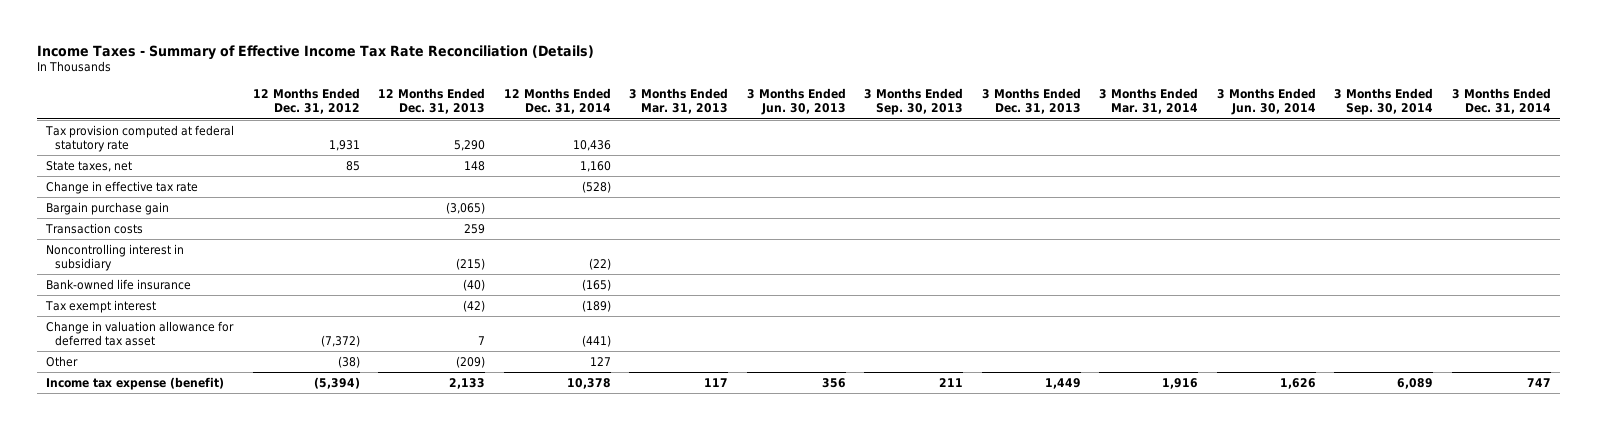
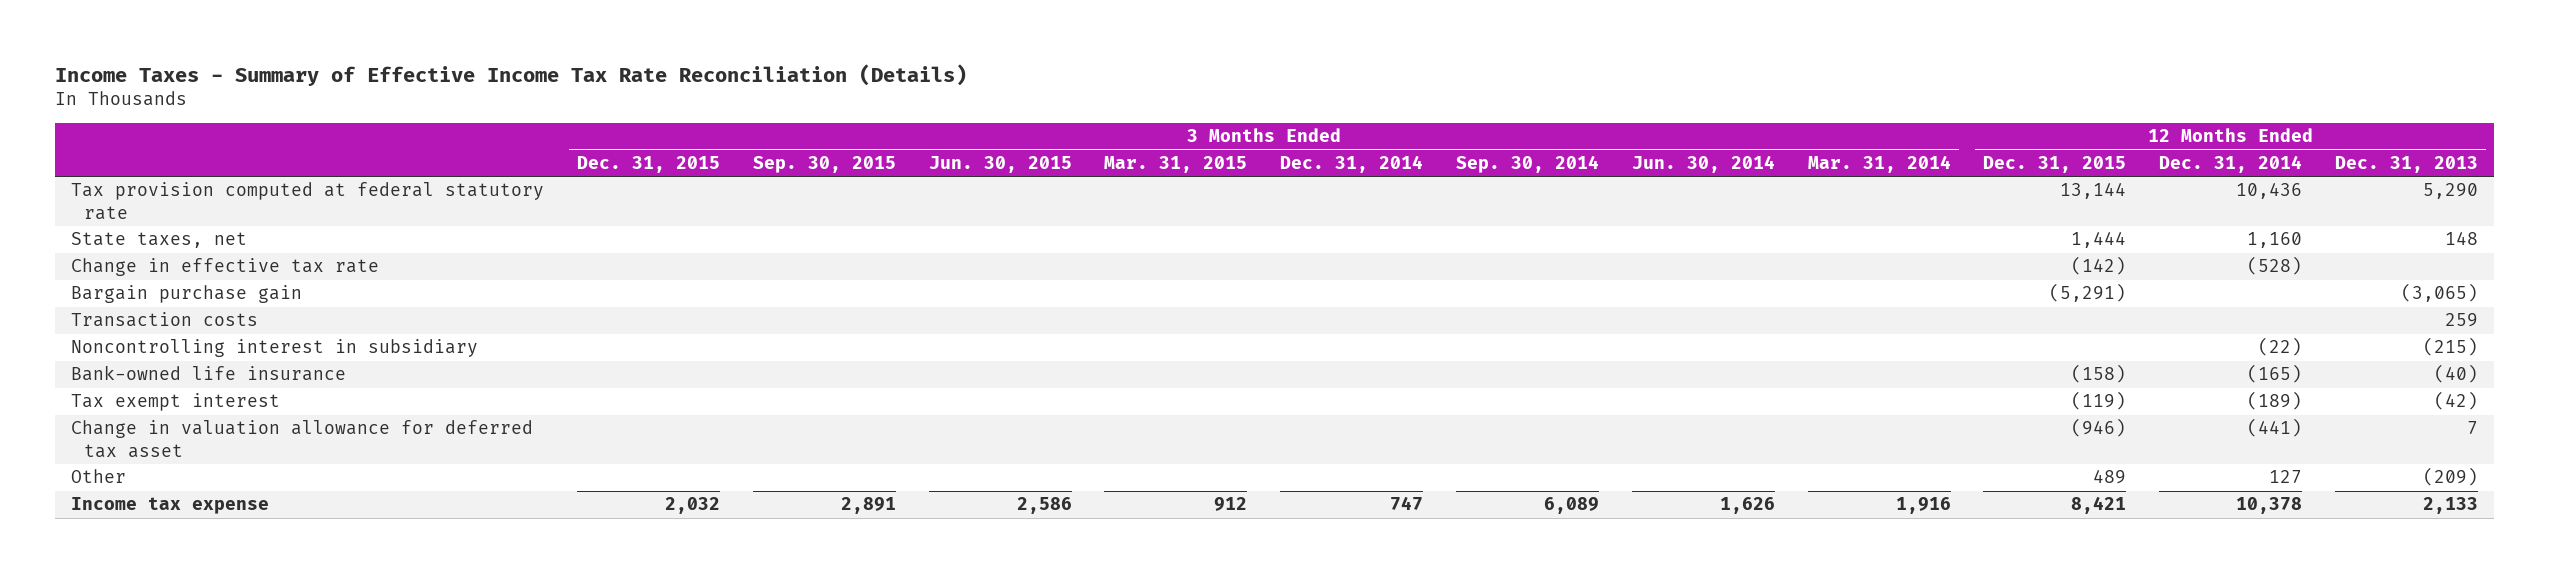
[252,88,360,115] 12 Months Ended Dec. 31, 2012 -> none
[629,88,729,115] 3 Months Ended Mar. 31, 2013 -> none
[746,88,846,116] 3 Months Ended Jun. 30, 2013 -> none
[864,88,964,116] 3 Months Ended Sep. 30, 2013 -> none
[981,88,1081,115] 3 Months Ended Dec. 31, 2013 -> none
none -> [576,155,720,173] Dec. 31, 2015
none -> [752,155,896,173] Sep. 30, 2015
none -> [928,155,1072,173] Jun. 30, 2015
none -> [1104,155,1248,173] Mar. 31, 2015
none -> [1983,155,2127,173] Dec. 31, 2015
[46,376,225,390] Income tax expense (benefit) -> [71,497,270,515] Income tax expense

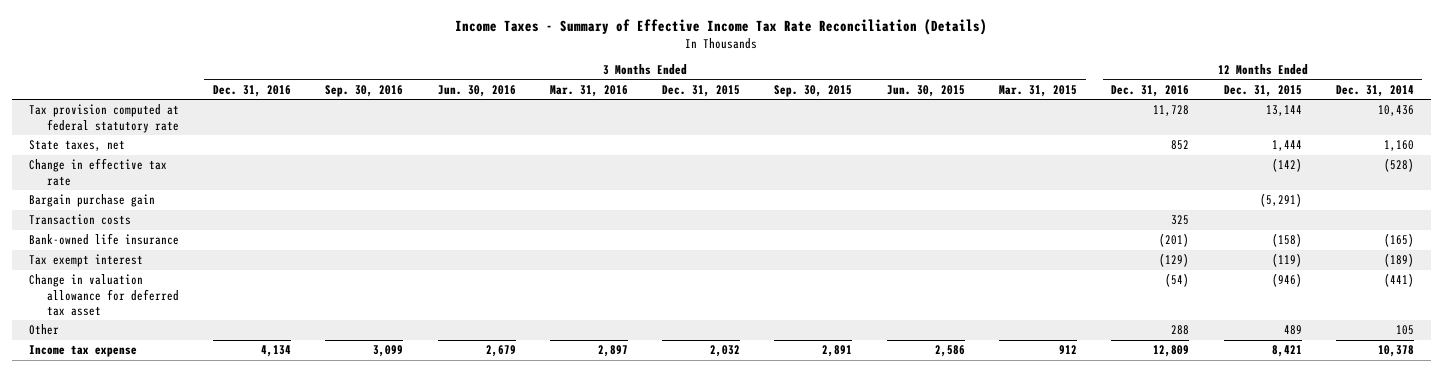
[1280,154,1424,173] Dec. 31, 2014 -> none
[1455,154,1599,173] Sep. 30, 2014 -> none
[1631,154,1775,173] Jun. 30, 2014 -> none
[1807,154,1951,173] Mar. 31, 2014 -> none
[2335,155,2479,173] Dec. 31, 2013 -> none
none -> [212,84,291,97] Dec. 31, 2016
none -> [325,84,404,97] Sep. 30, 2016
none -> [437,84,516,97] Jun. 30, 2016
none -> [549,84,628,97] Mar. 31, 2016
none -> [1111,84,1190,97] Dec. 31, 2016
[71,339,479,358] Noncontrolling interest in subsidiary -> none
[2269,470,2303,484] 127 -> [1395,325,1414,336] 105

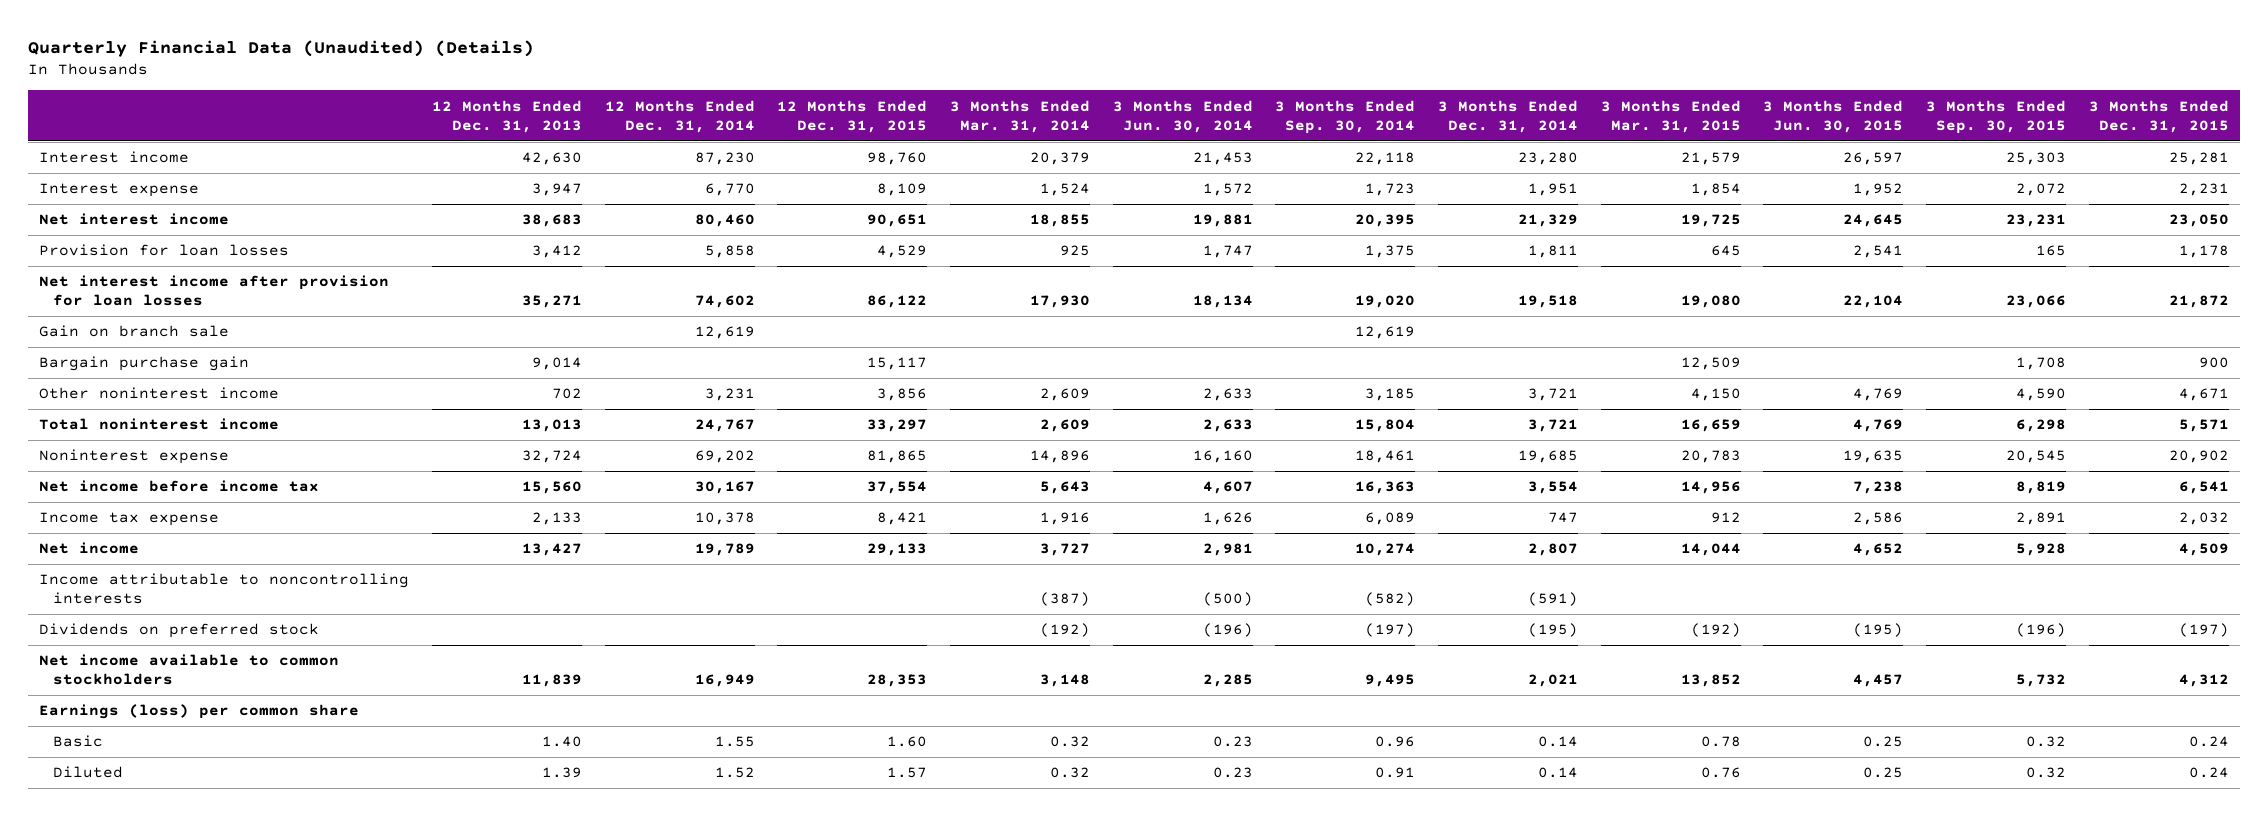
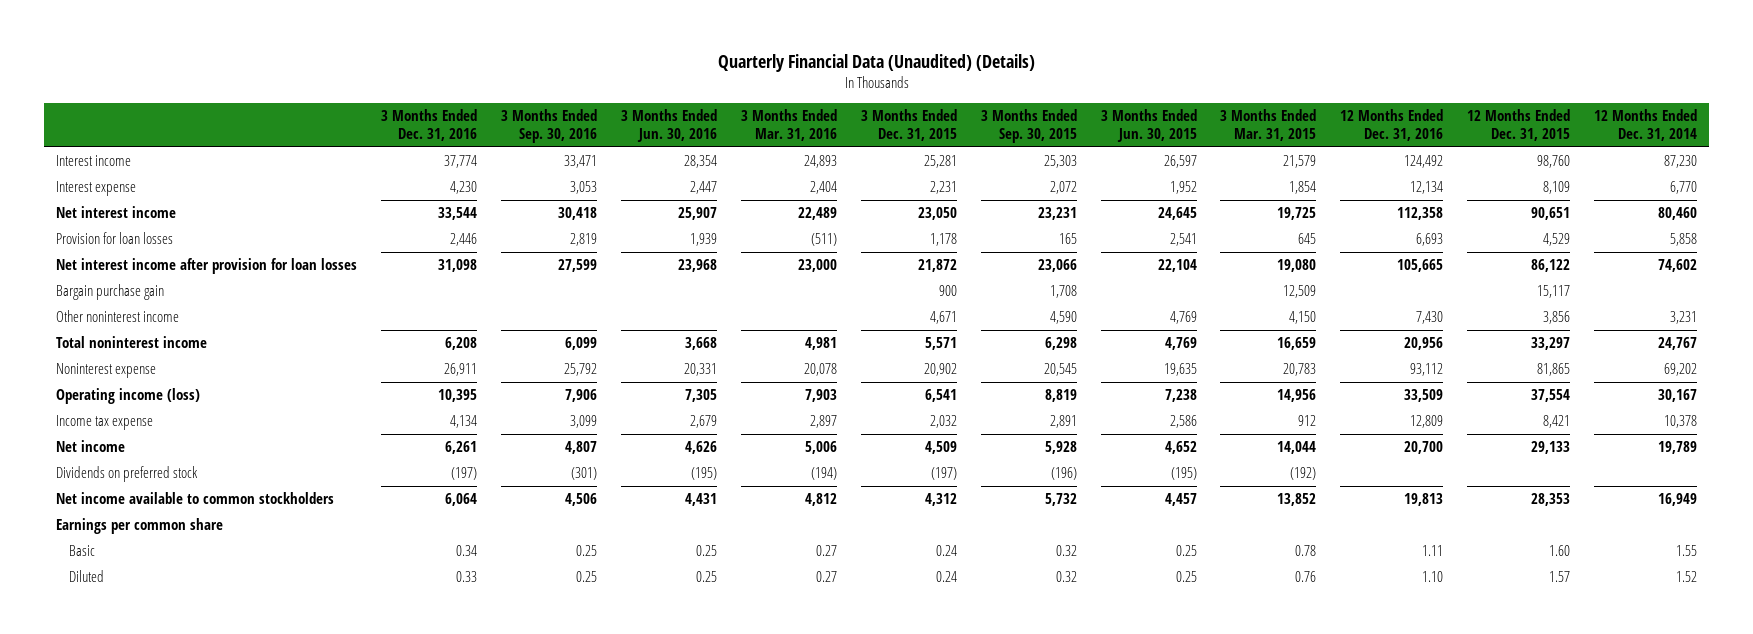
[432,99,583,133] 12 Months Ended Dec. 31, 2013 -> none
[949,99,1090,133] 3 Months Ended Mar. 31, 2014 -> none
[1112,99,1253,133] 3 Months Ended Jun. 30, 2014 -> none
[1275,99,1416,134] 3 Months Ended Sep. 30, 2014 -> none
[1437,99,1578,133] 3 Months Ended Dec. 31, 2014 -> none
none -> [381,109,478,141] 3 Months Ended Dec. 31, 2016
none -> [501,109,598,143] 3 Months Ended Sep. 30, 2016
none -> [621,109,718,142] 3 Months Ended Jun. 30, 2016
none -> [740,109,837,141] 3 Months Ended Mar. 31, 2016
none -> [1340,109,1444,141] 12 Months Ended Dec. 31, 2016
[39,325,230,338] Gain on branch sale -> none
[39,480,320,493] Net income before income tax -> [56,388,201,405] Operating income (loss)
[39,573,410,605] Income attributable to noncontrolling interests -> none
[39,704,360,720] Earnings (loss) per common share -> [56,518,224,535] Earnings per common share

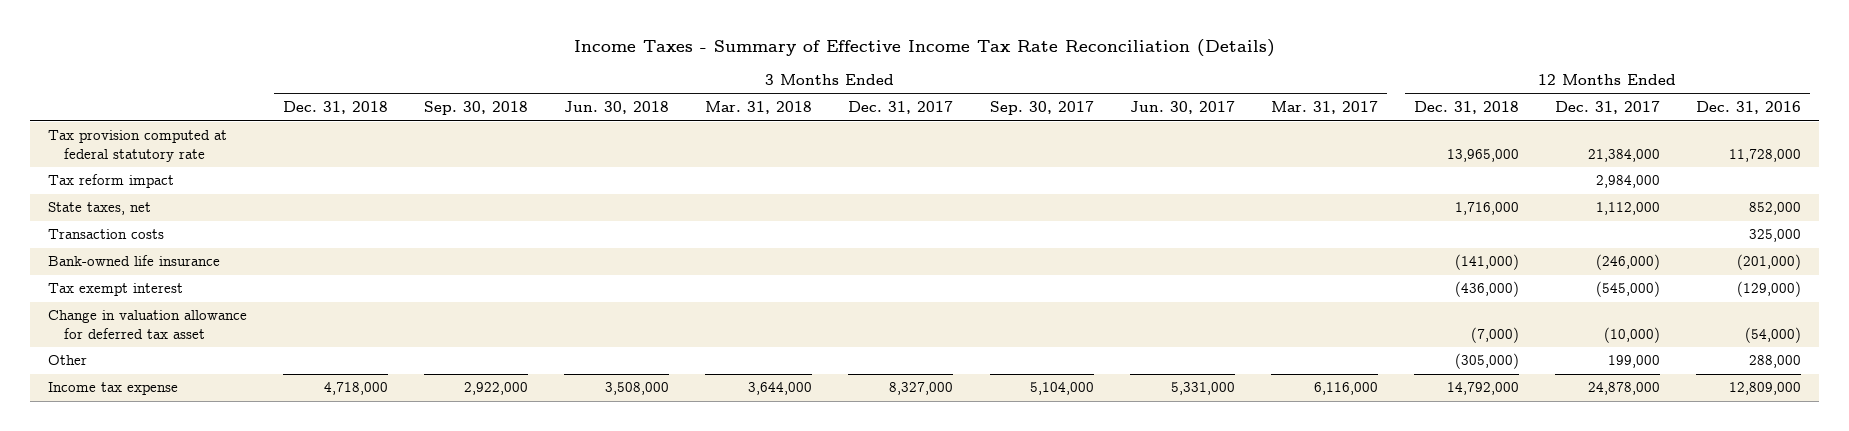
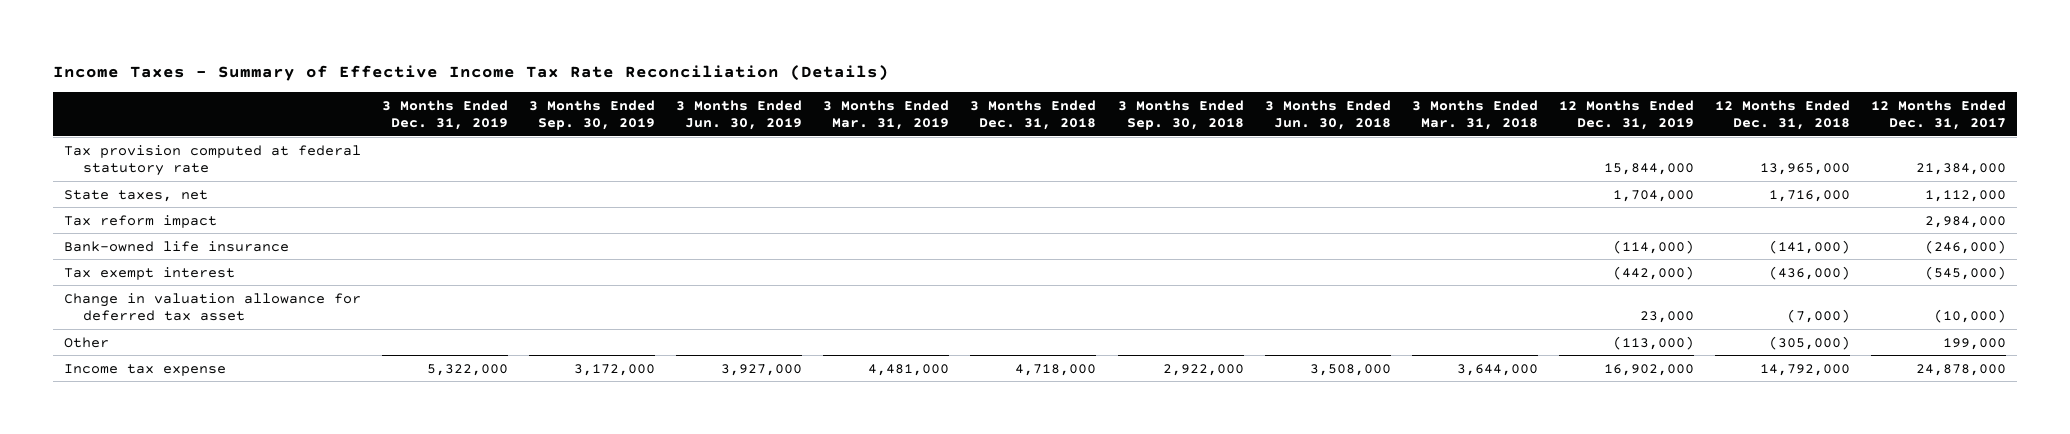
[848,101,954,115] Dec. 31, 2017 -> none
[989,101,1094,116] Sep. 30, 2017 -> none
[1129,101,1235,115] Jun. 30, 2017 -> none
[1270,101,1378,115] Mar. 31, 2017 -> none
[1695,101,1801,115] Dec. 31, 2016 -> none
none -> [381,99,508,131] 3 Months Ended Dec. 31, 2019
none -> [529,99,656,131] 3 Months Ended Sep. 30, 2019
none -> [676,99,803,131] 3 Months Ended Jun. 30, 2019
none -> [823,99,950,131] 3 Months Ended Mar. 31, 2019
none -> [1558,99,1694,131] 12 Months Ended Dec. 31, 2019
[48,229,165,240] Transaction costs -> none
[48,174,175,189] Tax reform impact -> [63,214,217,228] Tax reform impact

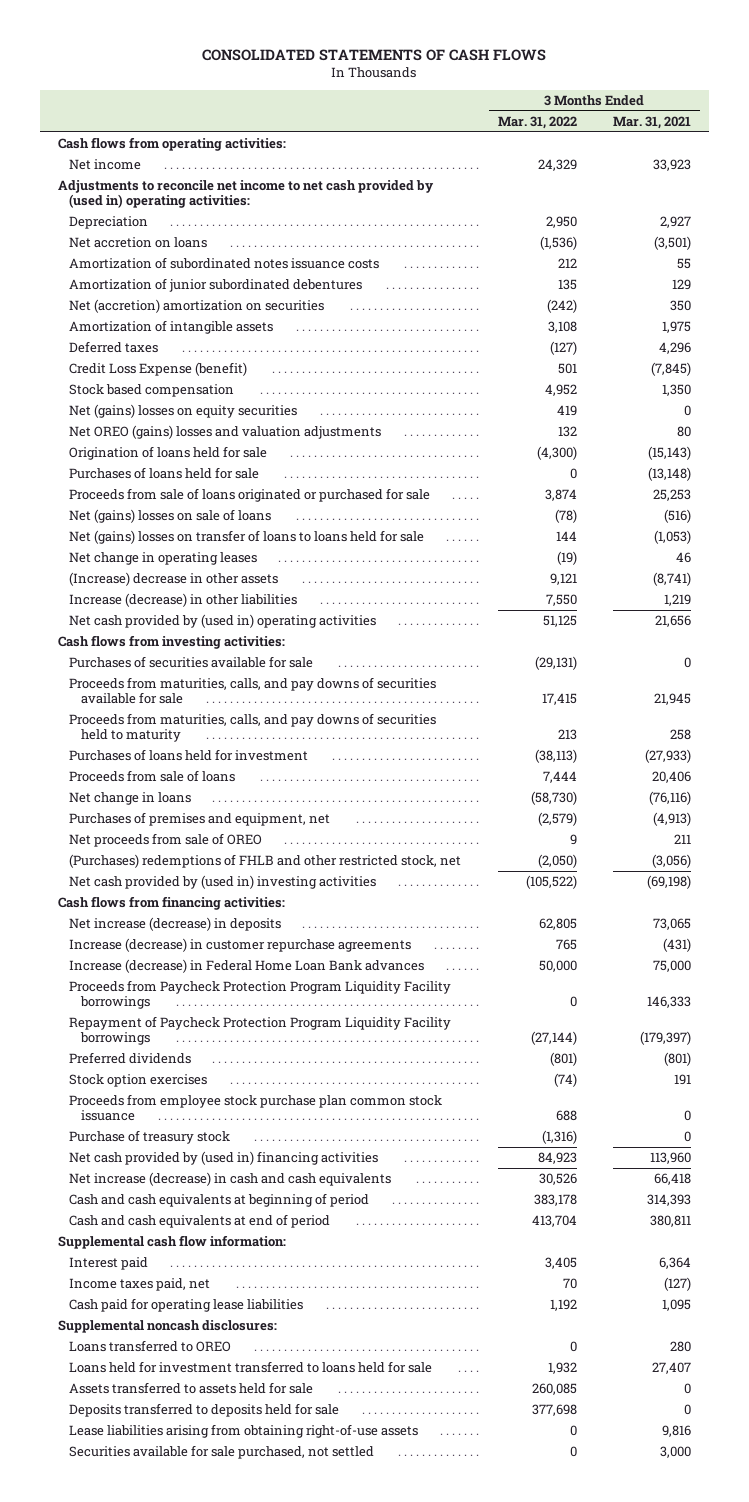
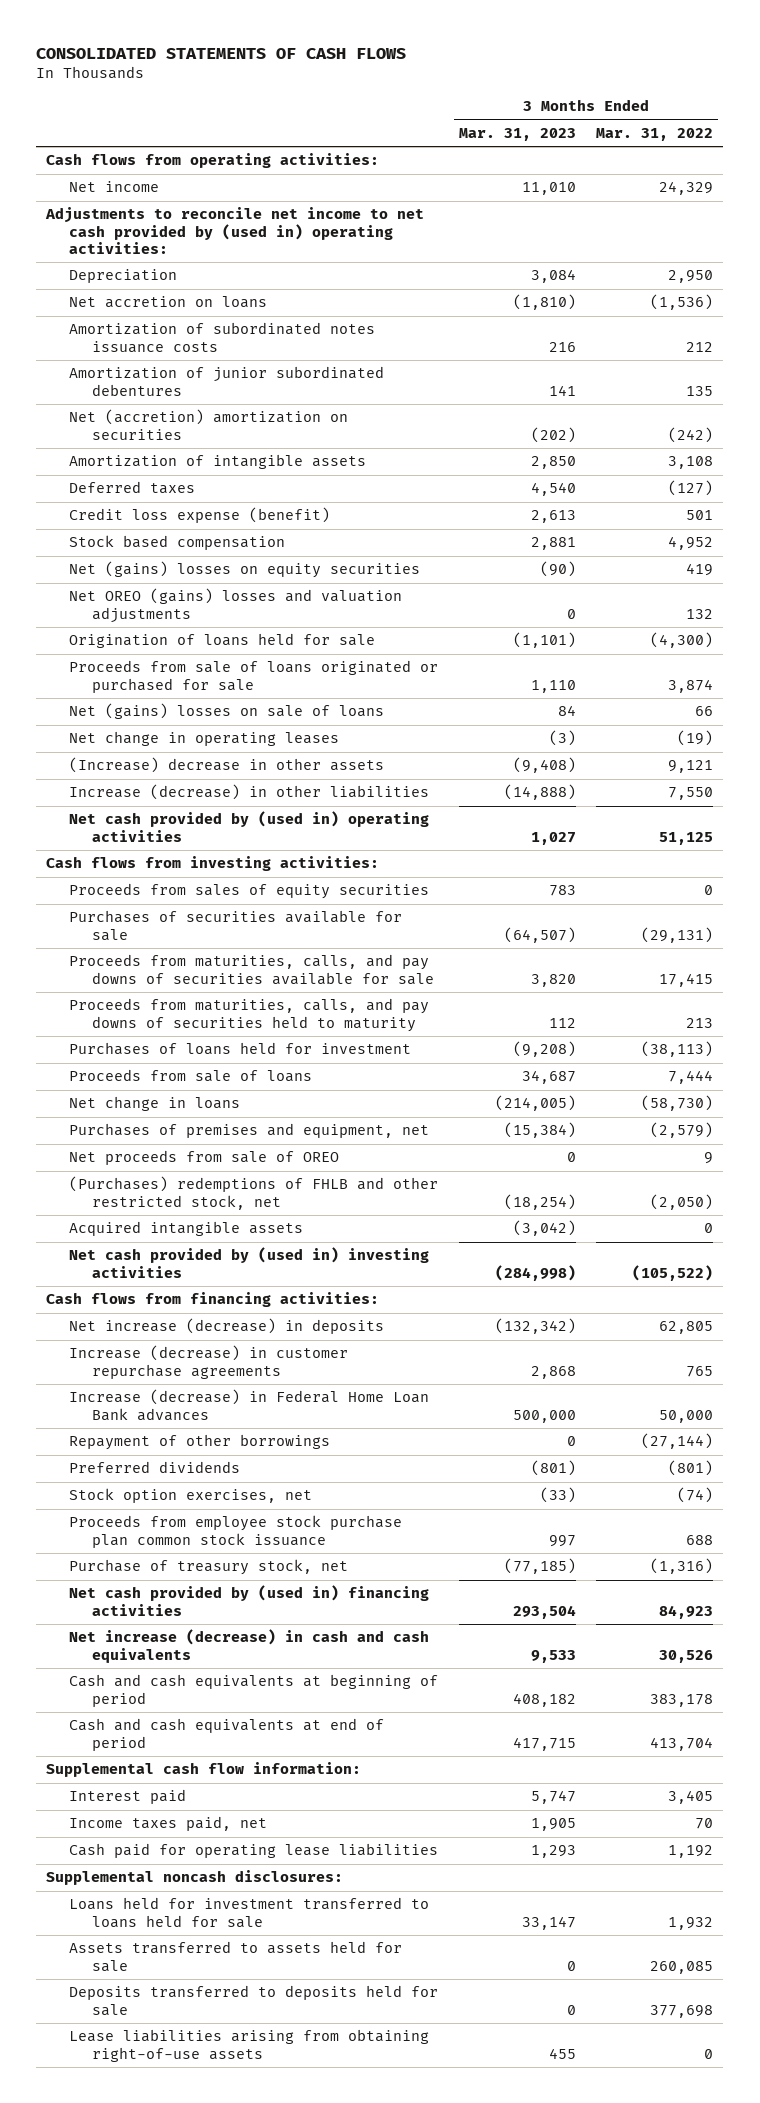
[612,115,691,129] Mar. 31, 2021 -> none
none -> [458,127,576,141] Mar. 31, 2023
[69,362,248,377] Credit Loss Expense (benefit) -> [69,507,331,524] Credit loss expense (benefit)
[69,467,260,480] Purchases of loans held for sale -> none
[69,530,425,545] Net (gains) losses on transfer of loans to loans held for sale -> none
[554,509,577,524] (78) -> [695,706,714,717] 66
none -> [69,883,430,900] Proceeds from sales of equity securities
none -> [69,1221,304,1237] Acquired intangible assets
[69,980,452,1010] Proceeds from Paycheck Protection Program Liquidity Facility borrowings -> none
[69,1016,452,1046] Repayment of Paycheck Protection Program Liquidity Facility borrowings -> [69,1434,331,1451] Repayment of other borrowings
[69,1074,208,1088] Stock option exercises -> [69,1488,313,1504] Stock option exercises, net
[69,1130,231,1145] Purchase of treasury stock -> [69,1559,349,1576] Purchase of treasury stock, net
[69,1340,232,1353] Loans transferred to OREO -> none
[69,1445,375,1460] Securities available for sale purchased, not settled -> none

